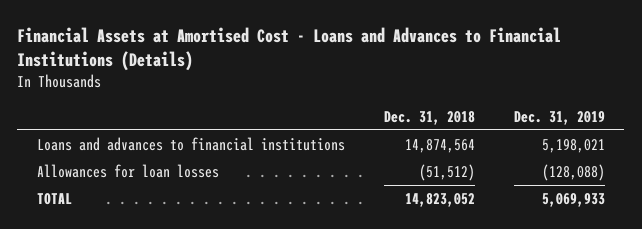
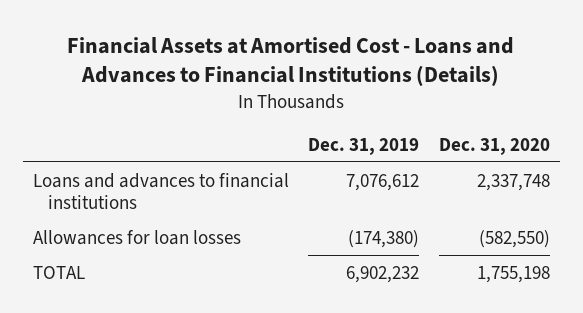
[383,110,475,125] Dec. 31, 2018 -> none
none -> [438,137,550,155] Dec. 31, 2020
[541,139,605,154] 5,198,021 -> [346,173,420,191] 7,076,612
[541,164,605,182] (128,088) -> [348,229,420,248] (174,380)
[541,193,605,208] 5,069,933 -> [346,265,420,283] 6,902,232

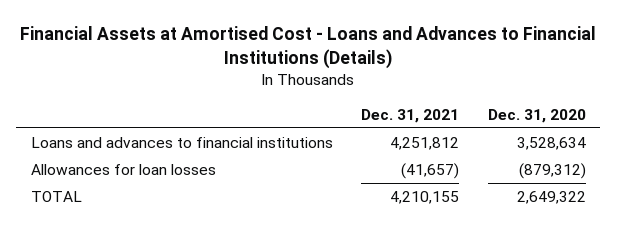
[308,137,420,155] Dec. 31, 2019 -> none
none -> [361,108,460,123] Dec. 31, 2021
[476,173,550,191] 2,337,748 -> [517,137,587,151] 3,528,634
[478,229,550,248] (582,550) -> [519,163,587,180] (879,312)
[476,265,550,283] 1,755,198 -> [517,191,587,205] 2,649,322

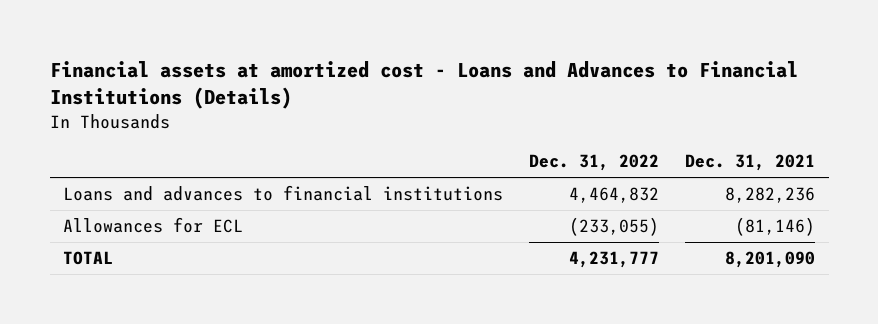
[20,26,597,70] Financial Assets at Amortised Cost - Loans and Advances to Financial Institutions (Details) -> [49,61,798,110] Financial assets at amortized cost - Loans and Advances to Financial Institutions (Details)
[488,108,587,123] Dec. 31, 2020 -> none
none -> [529,154,660,172] Dec. 31, 2022
[390,137,460,151] 4,251,812 -> [725,187,816,204] 8,282,236
[30,164,216,176] Allowances for loan losses -> [62,217,243,234] Allowances for ECL
[401,163,460,180] (41,657) -> [735,217,816,237] (81,146)
[390,191,460,205] 4,210,155 -> [725,251,816,269] 8,201,090

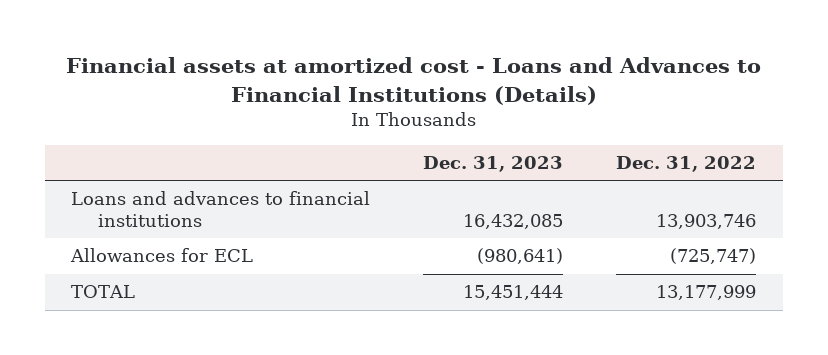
[685,154,816,172] Dec. 31, 2021 -> none
none -> [423,156,564,173] Dec. 31, 2023
[569,187,660,204] 4,464,832 -> [656,214,757,230] 13,903,746
[569,217,660,237] (233,055) -> [670,248,757,265] (725,747)
[569,251,660,269] 4,231,777 -> [656,285,757,301] 13,177,999

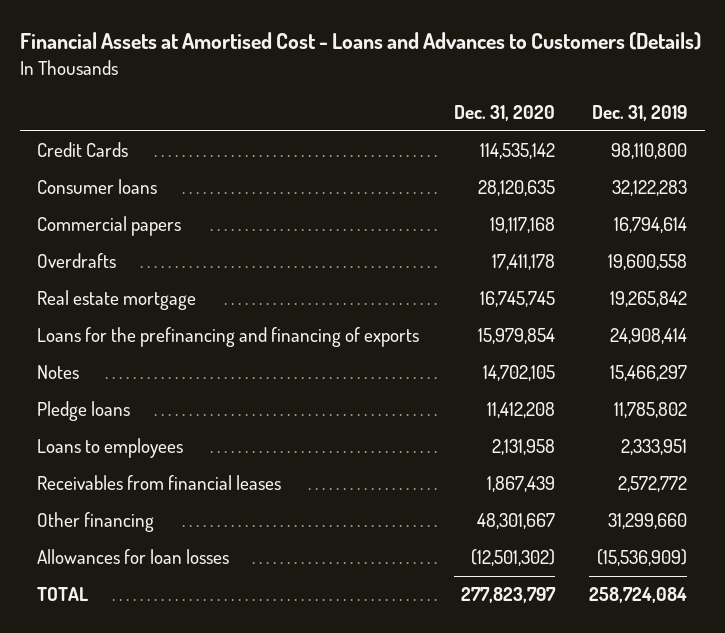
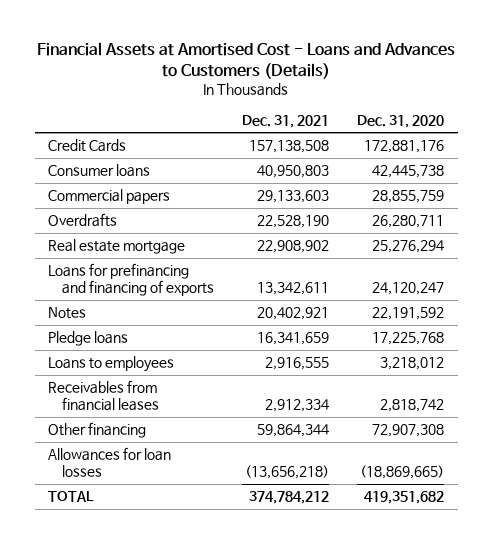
[592,104,688,121] Dec. 31, 2019 -> none
none -> [242,114,330,128] Dec. 31, 2021
[479,143,555,160] 114,535,142 -> [363,140,444,154] 172,881,176
[477,180,555,197] 28,120,635 -> [371,165,444,179] 42,445,738
[489,217,555,234] 19,117,168 -> [371,190,444,204] 28,855,759
[491,254,555,271] 17,411,178 -> [371,215,444,229] 26,280,711
[479,291,555,308] 16,745,745 -> [371,240,444,254] 25,276,294
[37,327,420,348] Loans for the prefinancing and financing of exports -> [48,263,215,297] Loans for prefinancing and financing of exports
[477,328,555,345] 15,979,854 -> [371,282,444,296] 24,120,247
[482,365,555,382] 14,702,105 -> [371,307,444,321] 22,191,592
[486,402,555,419] 11,412,208 -> [371,332,444,346] 17,225,768
[491,439,555,456] 2,131,958 -> [379,357,444,371] 3,218,012
[486,476,555,493] 1,867,439 -> [379,399,444,413] 2,818,742
[476,513,555,530] 48,301,667 -> [371,424,444,438] 72,907,308
[470,549,555,567] (12,501,302) -> [359,465,444,480] (18,869,665)
[460,587,556,604] 277,823,797 -> [363,491,444,505] 419,351,682

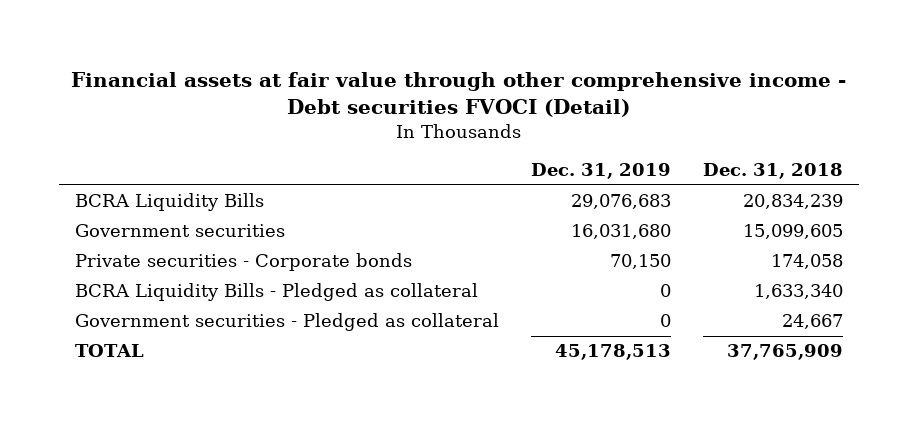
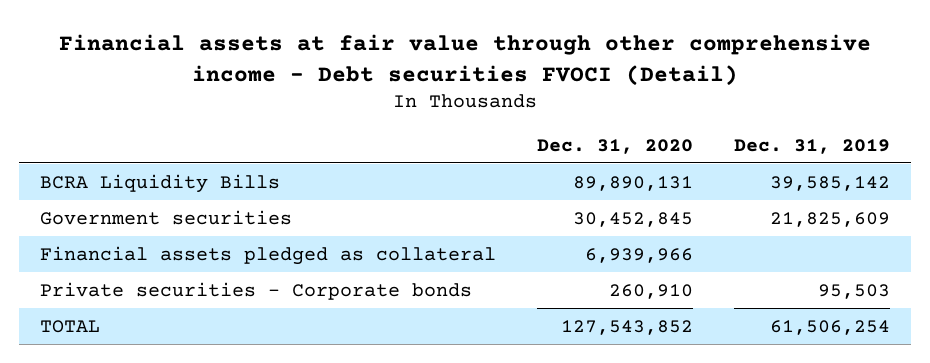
[703,163,844,180] Dec. 31, 2018 -> none
none -> [537,138,694,154] Dec. 31, 2020
[75,283,479,302] BCRA Liquidity Bills - Pledged as collateral -> none
[75,313,500,332] Government securities - Pledged as collateral -> none
[571,194,672,210] 29,076,683 -> [770,175,891,191] 39,585,142
[571,224,672,240] 16,031,680 -> [770,211,891,227] 21,825,609
none -> [39,245,496,265] Financial assets pledged as collateral
[610,254,672,270] 70,150 -> [818,283,891,299] 95,503
[555,344,672,361] 45,178,513 -> [770,319,891,335] 61,506,254

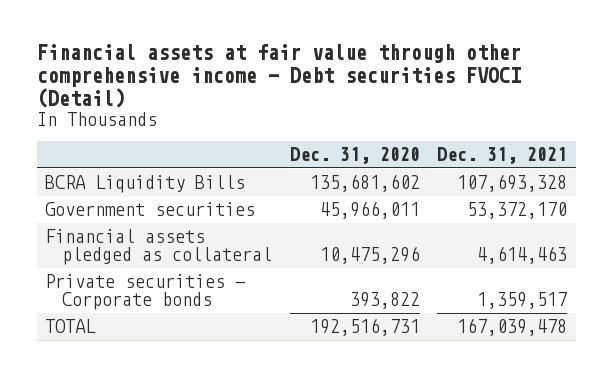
[734,138,891,154] Dec. 31, 2019 -> none
none -> [437,147,568,165] Dec. 31, 2021
[573,175,694,191] 89,890,131 -> [309,174,420,193] 135,681,602
[573,211,694,227] 30,452,845 -> [319,201,420,220] 45,966,011
[585,247,694,263] 6,939,966 -> [319,245,420,264] 10,475,296
[609,283,694,299] 260,910 -> [349,291,420,309] 393,822
[561,319,694,335] 127,543,852 -> [309,318,420,337] 192,516,731

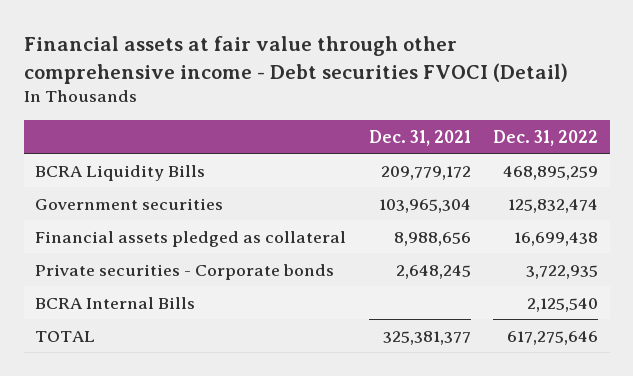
[289,147,420,165] Dec. 31, 2020 -> none
none -> [493,129,599,146] Dec. 31, 2022
[457,174,568,193] 107,693,328 -> [380,165,471,180] 209,779,172
[467,202,568,220] 53,372,170 -> [378,198,471,213] 103,965,304
[477,245,568,264] 4,614,463 -> [393,231,471,246] 8,988,656
[477,291,568,309] 1,359,517 -> [395,264,471,279] 2,648,245
none -> [34,296,195,309] BCRA Internal Bills
[457,318,568,337] 167,039,478 -> [382,330,471,345] 325,381,377

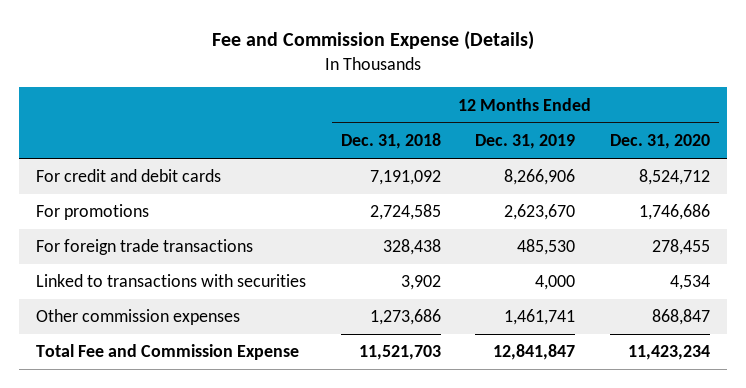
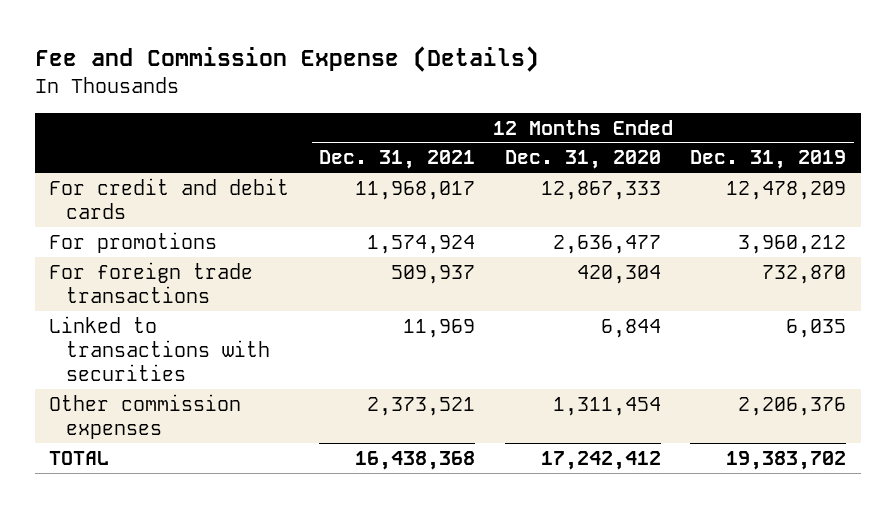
[340,133,441,150] Dec. 31, 2018 -> none
none -> [318,150,475,170] Dec. 31, 2021
[504,169,576,186] 8,266,906 -> [726,180,847,200] 12,478,209
[638,169,710,186] 8,524,712 -> [540,180,661,200] 12,867,333
[504,204,576,221] 2,623,670 -> [738,234,847,254] 3,960,212
[638,204,710,221] 1,746,686 -> [552,234,661,254] 2,636,477
[517,239,576,256] 485,530 -> [762,264,847,284] 732,870
[651,239,710,256] 278,455 -> [576,264,661,284] 420,304
[535,275,576,291] 4,000 -> [786,318,847,338] 6,035
[669,275,710,291] 4,534 -> [600,318,661,338] 6,844
[504,309,576,326] 1,461,741 -> [738,396,847,416] 2,206,376
[651,309,710,326] 868,847 -> [552,396,661,416] 1,311,454
[36,344,300,361] Total Fee and Commission Expense -> [49,450,110,465] TOTAL
[493,344,576,361] 12,841,847 -> [726,450,847,470] 19,383,702
[627,345,710,361] 11,423,234 -> [540,450,661,470] 17,242,412

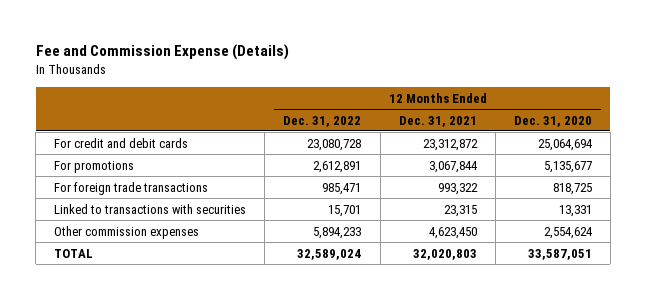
[690,150,847,170] Dec. 31, 2019 -> none
none -> [283,115,362,127] Dec. 31, 2022
[354,180,475,200] 11,968,017 -> [422,138,478,151] 23,312,872
[540,180,661,200] 12,867,333 -> [537,138,593,151] 25,064,694
[366,234,475,254] 1,574,924 -> [428,160,478,173] 3,067,844
[552,234,661,254] 2,636,477 -> [543,160,592,173] 5,135,677
[390,264,475,284] 509,937 -> [437,182,478,195] 993,322
[576,264,661,284] 420,304 -> [552,182,592,195] 818,725
[402,318,475,338] 11,969 -> [443,204,477,217] 23,315
[600,318,661,338] 6,844 -> [558,204,592,217] 13,331
[366,396,475,416] 2,373,521 -> [428,226,477,239] 4,623,450
[552,396,661,416] 1,311,454 -> [543,226,593,239] 2,554,624
[354,450,475,470] 16,438,368 -> [412,248,477,260] 32,020,803
[540,450,661,470] 17,242,412 -> [527,248,592,260] 33,587,051

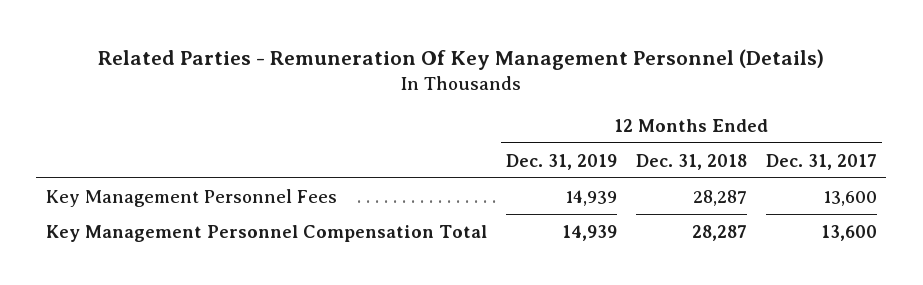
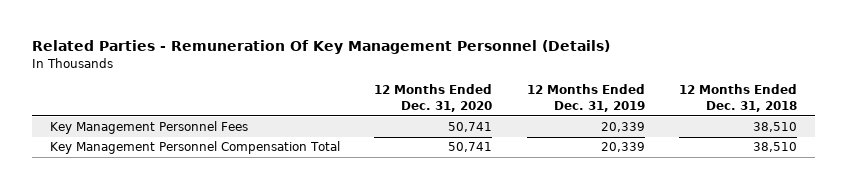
[765,153,877,170] Dec. 31, 2017 -> none
none -> [374,84,493,113] 12 Months Ended Dec. 31, 2020
[564,189,617,206] 14,939 -> [600,122,645,133] 20,339
[692,189,747,206] 28,287 -> [753,122,798,133] 38,510
[561,224,617,241] 14,939 -> [600,142,645,153] 20,339
[691,224,747,241] 28,287 -> [753,142,798,153] 38,510

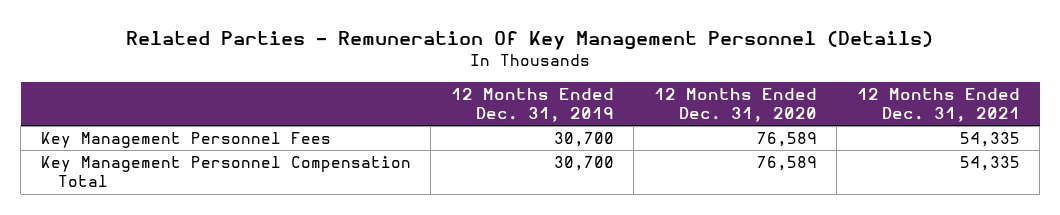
[679,84,798,113] 12 Months Ended Dec. 31, 2018 -> none
none -> [856,87,1020,123] 12 Months Ended Dec. 31, 2021
[448,122,493,133] 50,741 -> [756,132,817,148] 76,589
[600,122,645,133] 20,339 -> [553,132,614,148] 30,700
[448,142,493,153] 50,741 -> [756,156,817,172] 76,589
[600,142,645,153] 20,339 -> [553,156,614,172] 30,700

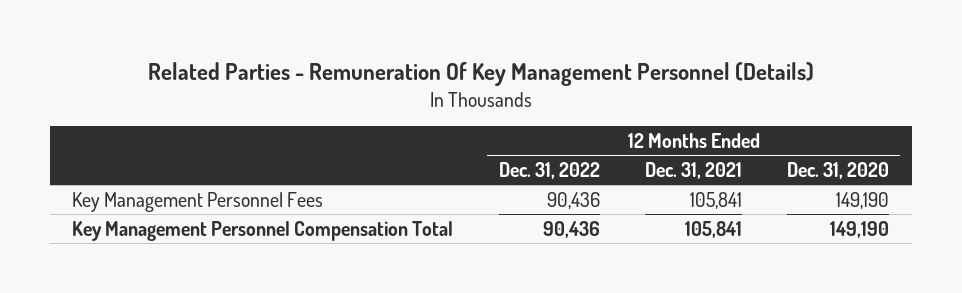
[450,87,614,123] 12 Months Ended Dec. 31, 2019 -> none
none -> [498,162,600,180] Dec. 31, 2022
[756,132,817,148] 76,589 -> [836,191,890,209] 149,190
[959,132,1020,148] 54,335 -> [689,191,742,209] 105,841
[756,156,817,172] 76,589 -> [830,220,890,238] 149,190
[959,156,1020,172] 54,335 -> [684,220,742,238] 105,841

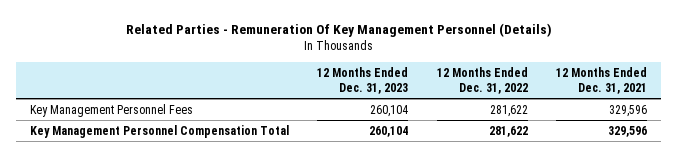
[787,162,890,180] Dec. 31, 2020 -> none
none -> [317,67,409,94] 12 Months Ended Dec. 31, 2023
[546,191,600,209] 90,436 -> [489,104,528,117] 281,622
[689,191,742,209] 105,841 -> [609,104,648,117] 329,596
[542,220,600,238] 90,436 -> [488,125,528,137] 281,622
[684,220,742,238] 105,841 -> [608,125,648,137] 329,596

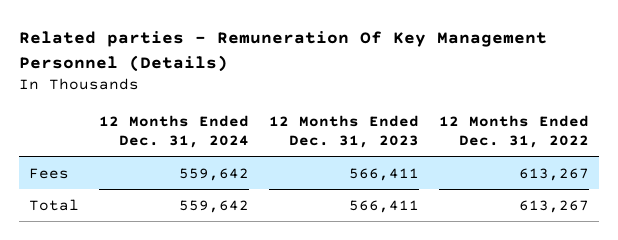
[125,23,552,38] Related Parties - Remuneration Of Key Management Personnel (Details) -> [18,31,547,72] Related parties - Remuneration Of Key Management Personnel (Details)
[556,67,648,94] 12 Months Ended Dec. 31, 2021 -> none
none -> [99,114,250,148] 12 Months Ended Dec. 31, 2024
[30,103,194,117] Key Management Personnel Fees -> [28,167,69,179] Fees
[370,104,409,117] 260,104 -> [349,167,420,181] 566,411
[489,104,528,117] 281,622 -> [519,167,590,181] 613,267
[30,124,290,138] Key Management Personnel Compensation Total -> [28,198,79,211] Total
[369,125,409,137] 260,104 -> [349,199,420,213] 566,411
[488,125,528,137] 281,622 -> [519,199,590,213] 613,267

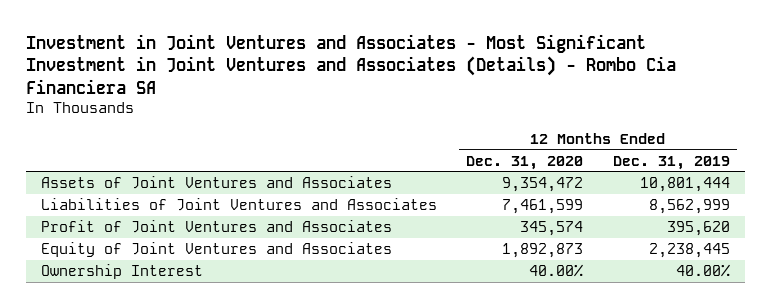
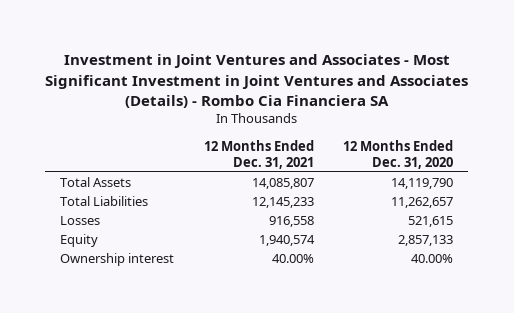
[613,155,731,170] Dec. 31, 2019 -> none
none -> [203,139,314,169] 12 Months Ended Dec. 31, 2021
[40,175,392,189] Assets of Joint Ventures and Associates -> none
[40,197,437,211] Liabilities of Joint Ventures and Associates -> none
[40,219,392,233] Profit of Joint Ventures and Associates -> none
[40,241,392,257] Equity of Joint Ventures and Associates -> none
none -> [60,177,132,188] Total Assets
none -> [60,196,149,207] Total Liabilities
none -> [60,216,101,226] Losses
none -> [60,234,99,248] Equity
[40,263,203,279] Ownership Interest -> [60,253,175,267] Ownership interest

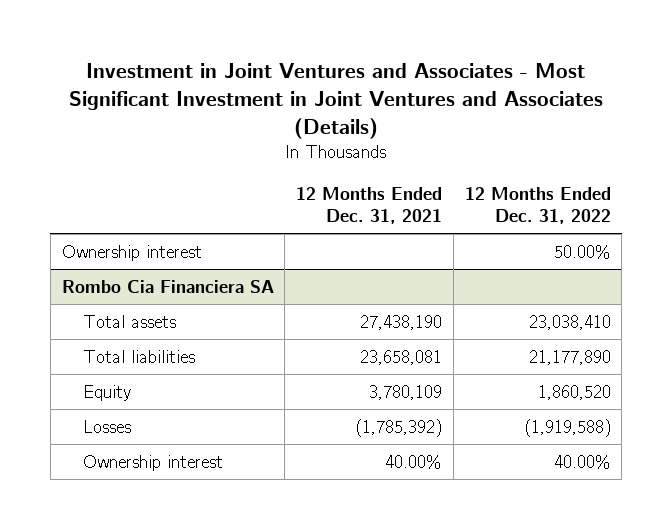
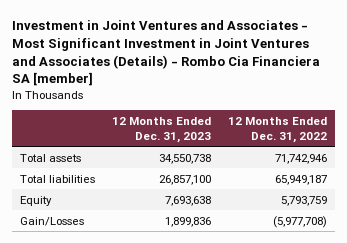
[69,63,604,140] Investment in Joint Ventures and Associates - Most Significant Investment in Joint Ventures and Associates (Details) -> [11,19,320,87] Investment in Joint Ventures and Associates - Most Significant Investment in Joint Ventures and Associates (Details) - Rombo Cia Financiera SA [member]
[296,187,443,224] 12 Months Ended Dec. 31, 2021 -> none
none -> [112,116,212,143] 12 Months Ended Dec. 31, 2023
[61,244,202,261] Ownership interest -> none
[61,279,274,293] Rombo Cia Financiera SA -> none
[83,454,224,471] Ownership interest -> none
[528,314,611,330] 23,038,410 -> [274,153,327,164] 71,742,946
[528,349,611,365] 21,177,890 -> [274,174,327,185] 65,949,187
[537,384,611,400] 1,860,520 -> [280,195,327,206] 5,793,759
[83,419,132,433] Losses -> [20,216,85,226] Gain/Losses
[523,418,611,437] (1,919,588) -> [272,215,327,228] (5,977,708)

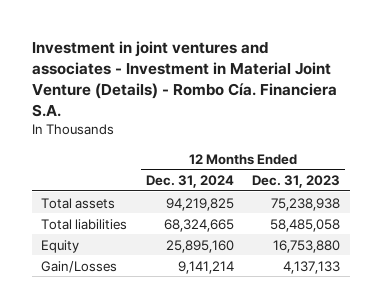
[11,19,320,87] Investment in Joint Ventures and Associates - Most Significant Investment in Joint Ventures and Associates (Details) - Rombo Cia Financiera SA [member] -> [31,40,337,118] Investment in joint ventures and associates - Investment in Material Joint Venture (Details) - Rombo Cía. Financiera S.A.
[227,116,327,143] 12 Months Ended Dec. 31, 2022 -> none
none -> [145,175,234,189] Dec. 31, 2024
[159,153,212,164] 34,550,738 -> [271,197,341,211] 75,238,938
[159,174,212,185] 26,857,100 -> [270,218,341,232] 58,485,058
[165,195,212,206] 7,693,638 -> [273,239,341,253] 16,753,880
[165,216,212,227] 1,899,836 -> [283,260,341,274] 4,137,133

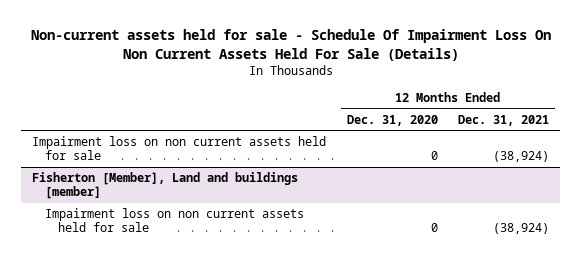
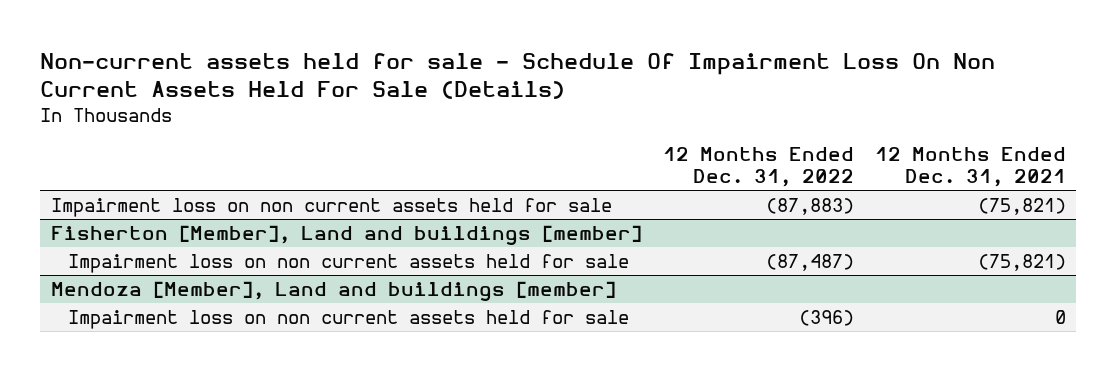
[346,114,438,126] Dec. 31, 2020 -> none
none -> [662,147,854,188] 12 Months Ended Dec. 31, 2022
[493,151,550,163] (38,924) -> [977,198,1066,216] (75,821)
[493,223,550,235] (38,924) -> [977,254,1066,272] (75,821)
none -> [50,281,616,302] Mendoza [Member], Land and buildings [member]
none -> [68,310,630,330] Impairment loss on non current assets held for sale

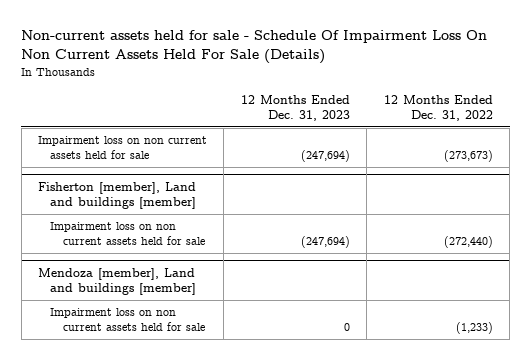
[874,147,1066,188] 12 Months Ended Dec. 31, 2021 -> none
none -> [240,94,350,122] 12 Months Ended Dec. 31, 2023
[765,198,854,216] (87,883) -> [443,150,493,163] (273,673)
[50,225,642,246] Fisherton [Member], Land and buildings [member] -> [37,181,197,210] Fisherton [member], Land and buildings [member]
[765,254,854,272] (87,487) -> [443,236,493,249] (272,440)
[50,281,616,302] Mendoza [Member], Land and buildings [member] -> [37,267,197,296] Mendoza [member], Land and buildings [member]
[798,310,854,327] (396) -> [455,322,493,335] (1,233)

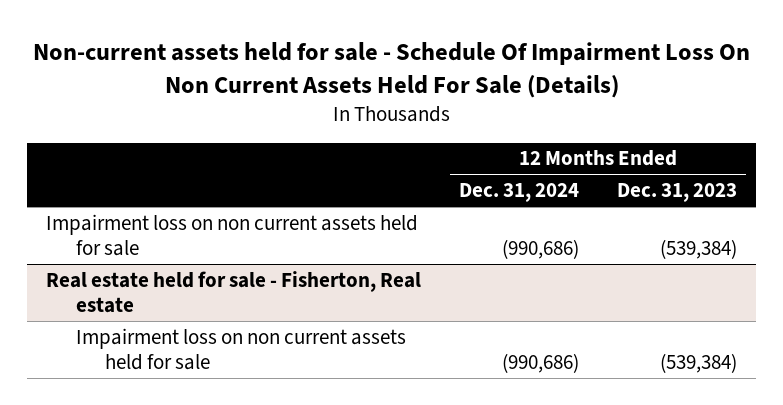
[383,94,493,122] 12 Months Ended Dec. 31, 2022 -> none
none -> [459,183,580,203] Dec. 31, 2024
[37,181,197,210] Fisherton [member], Land and buildings [member] -> none
[37,267,197,296] Mendoza [member], Land and buildings [member] -> none
[50,308,205,332] Impairment loss on non current assets held for sale -> none
[300,150,350,163] (247,694) -> [660,238,738,259] (539,384)
none -> [46,270,422,313] Real estate held for sale - Fisherton, Real estate
[300,236,350,249] (247,694) -> [660,352,738,373] (539,384)

